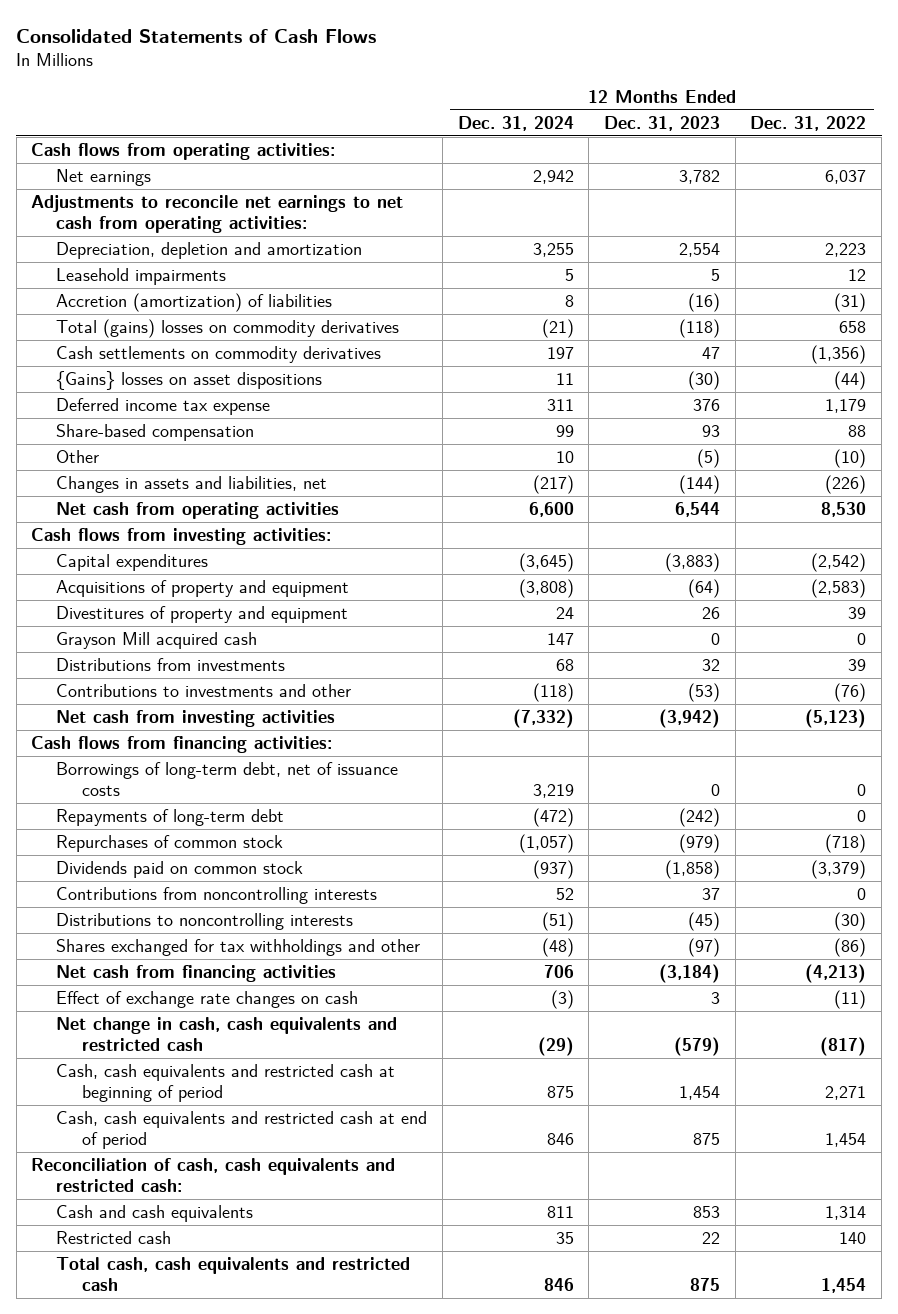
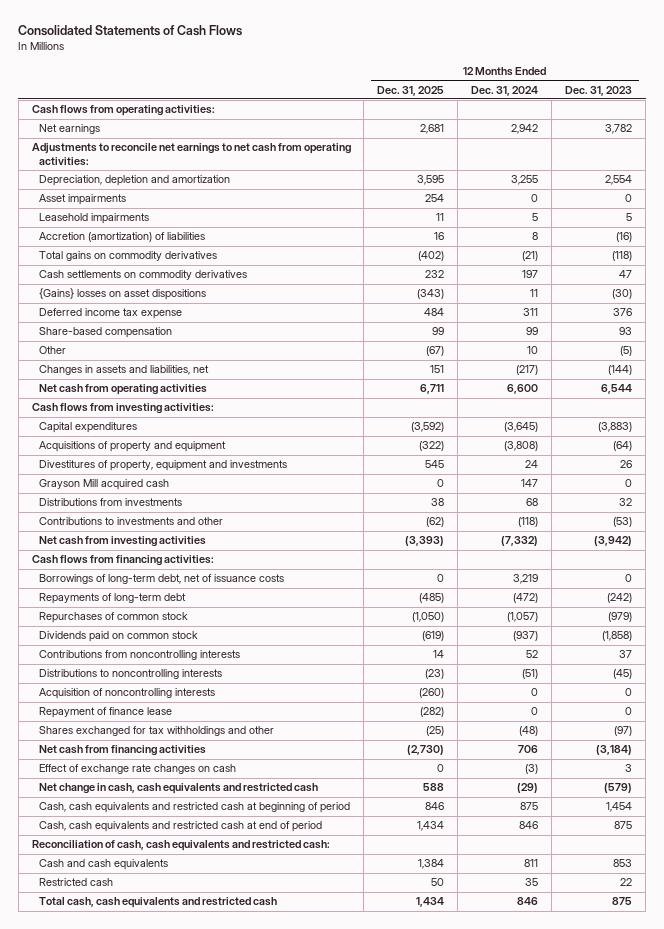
[750,115,867,131] Dec. 31, 2022 -> none
none -> [377,85,445,96] Dec. 31, 2025
none -> [39,194,127,206] Asset impairments
[56,318,400,338] Total (gains) losses on commodity derivatives -> [39,251,218,262] Total gains on commodity derivatives
[56,605,349,623] Divestitures of property and equipment -> [39,460,288,472] Divestitures of property, equipment and investments
none -> [39,688,216,700] Acquisition of noncontrolling interests
none -> [39,707,173,719] Repayment of finance lease

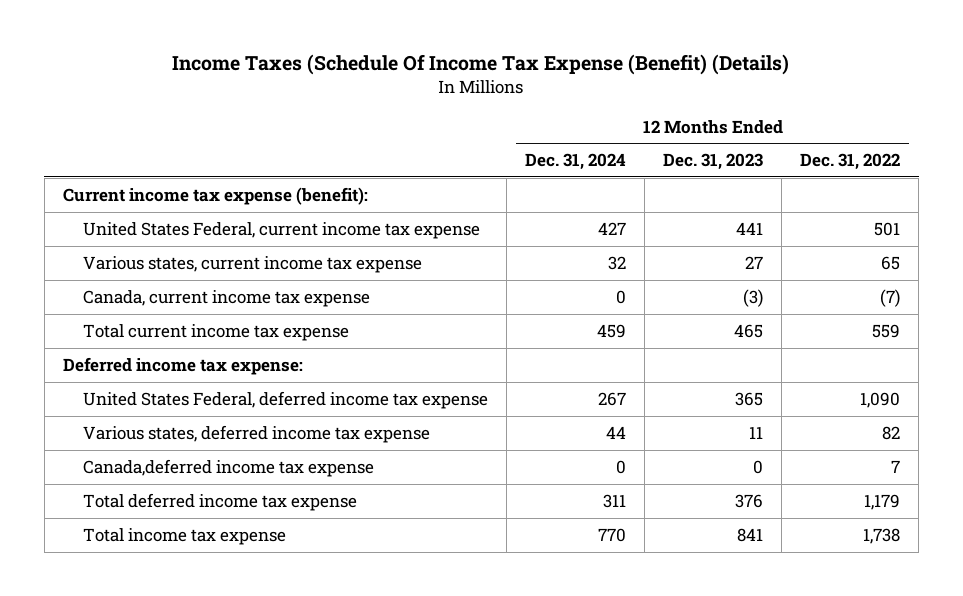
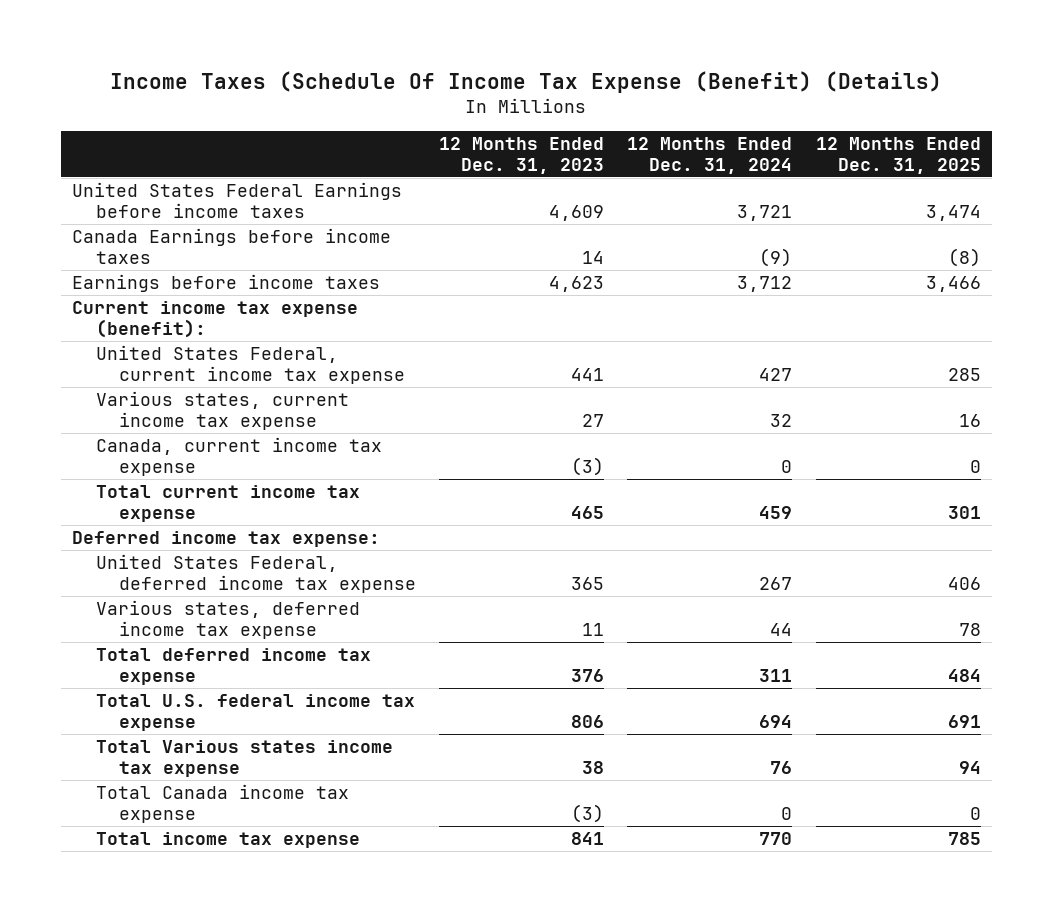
[800,153,901,171] Dec. 31, 2022 -> none
none -> [815,136,981,174] 12 Months Ended Dec. 31, 2025
none -> [72,182,403,218] United States Federal Earnings before income taxes
none -> [72,228,392,264] Canada Earnings before income taxes
none -> [72,274,381,293] Earnings before income taxes
[82,458,374,477] Canada,deferred income tax expense -> none
none -> [95,694,415,731] Total U.S. federal income tax expense
none -> [95,740,393,777] Total Various states income tax expense
none -> [95,784,349,823] Total Canada income tax expense

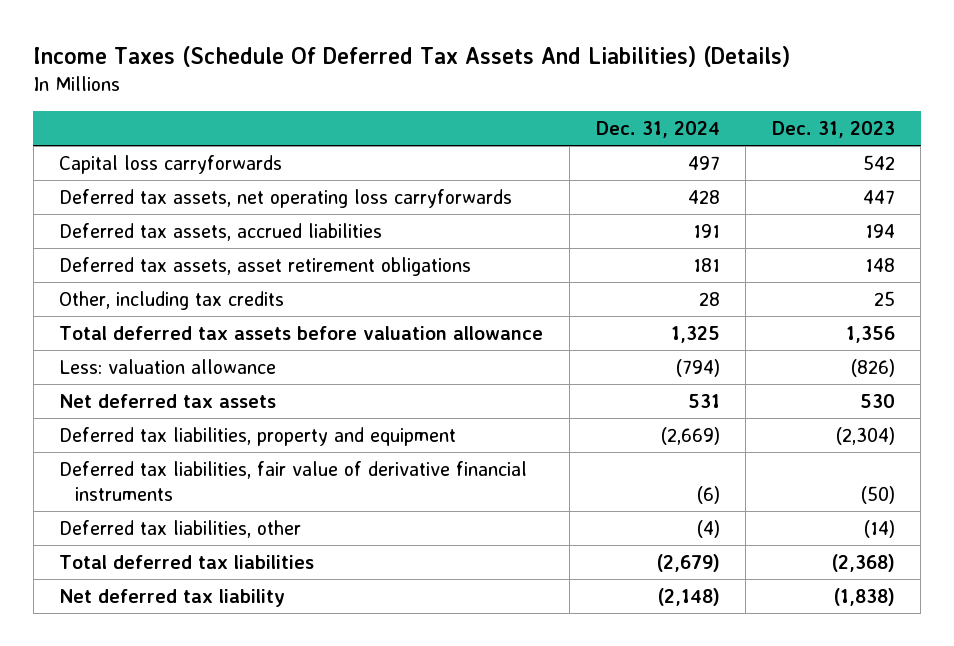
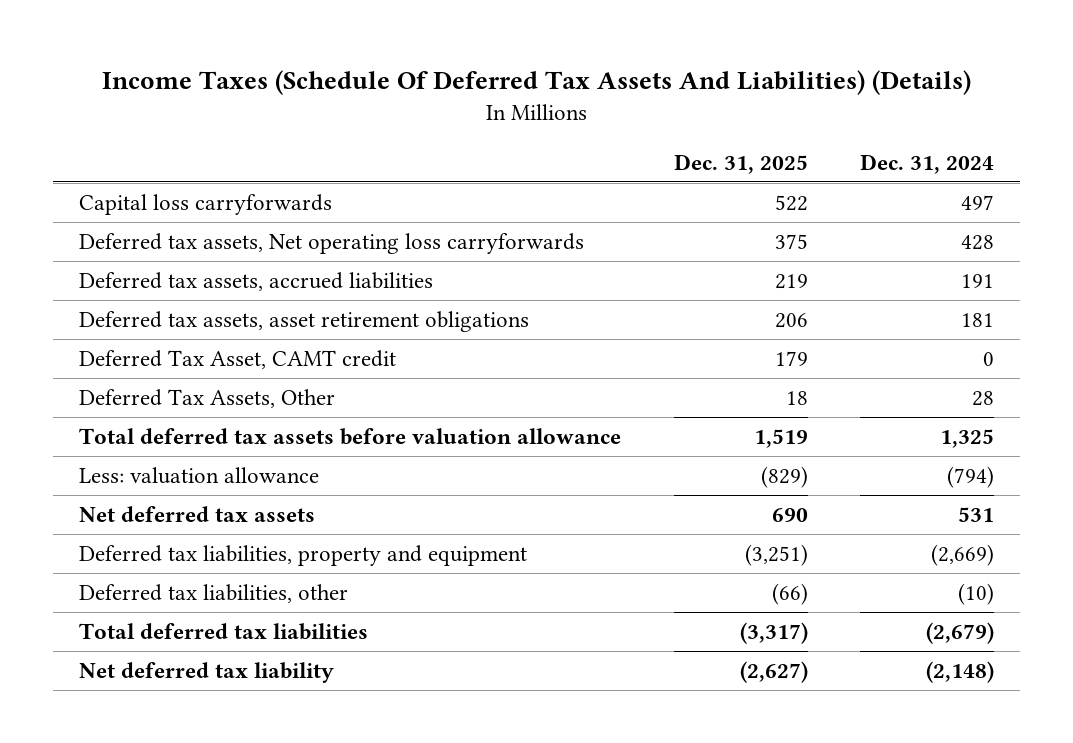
[771,120,895,138] Dec. 31, 2023 -> none
none -> [673,154,808,175] Dec. 31, 2025
[59,188,513,208] Deferred tax assets, net operating loss carryforwards -> [79,232,585,254] Deferred tax assets, Net operating loss carryforwards
none -> [79,349,397,369] Deferred Tax Asset, CAMT credit
[59,290,285,310] Other, including tax credits -> [79,388,336,408] Deferred Tax Assets, Other
[59,460,528,501] Deferred tax liabilities, fair value of derivative financial instruments -> none
[696,519,720,538] (4) -> [958,582,995,605] (10)

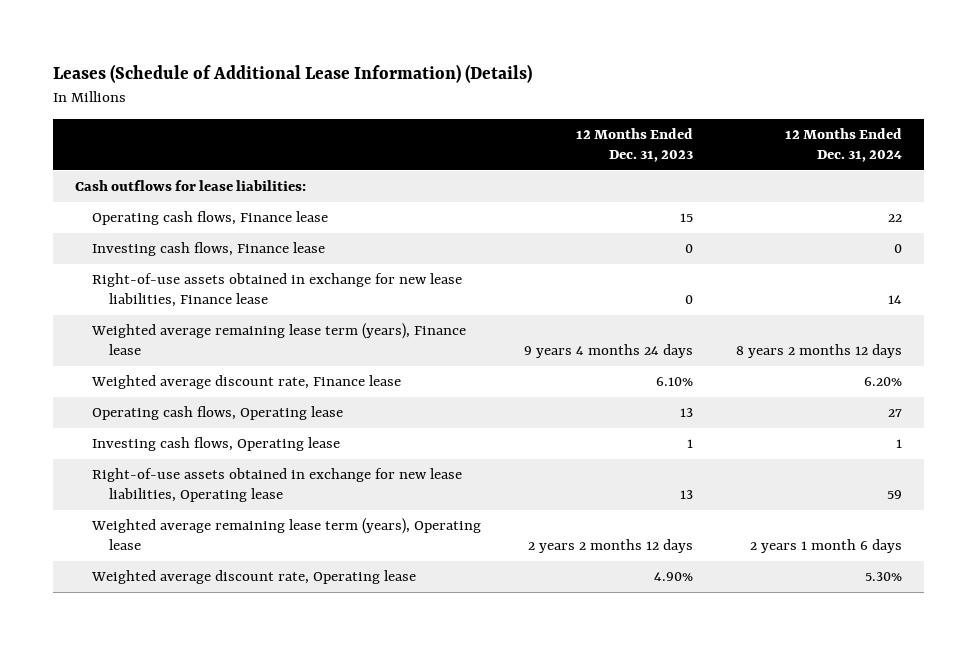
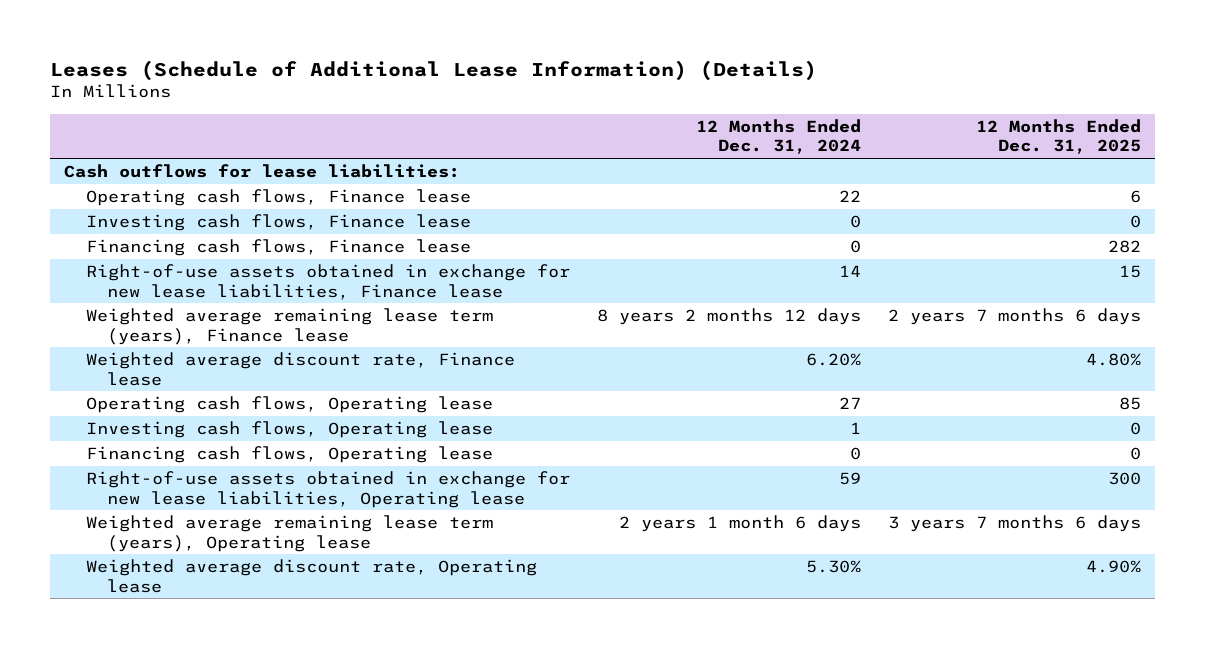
[575,127,693,163] 12 Months Ended Dec. 31, 2023 -> none
none -> [976,118,1142,155] 12 Months Ended Dec. 31, 2025
none -> [85,239,471,257] Financing cash flows, Finance lease
none -> [85,446,493,464] Financing cash flows, Operating lease

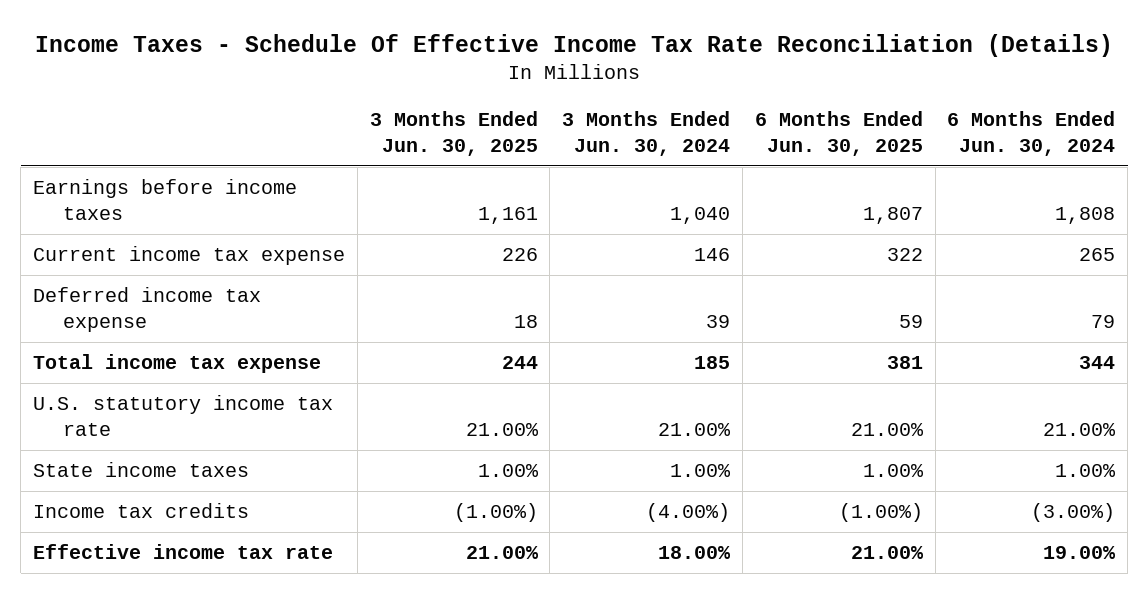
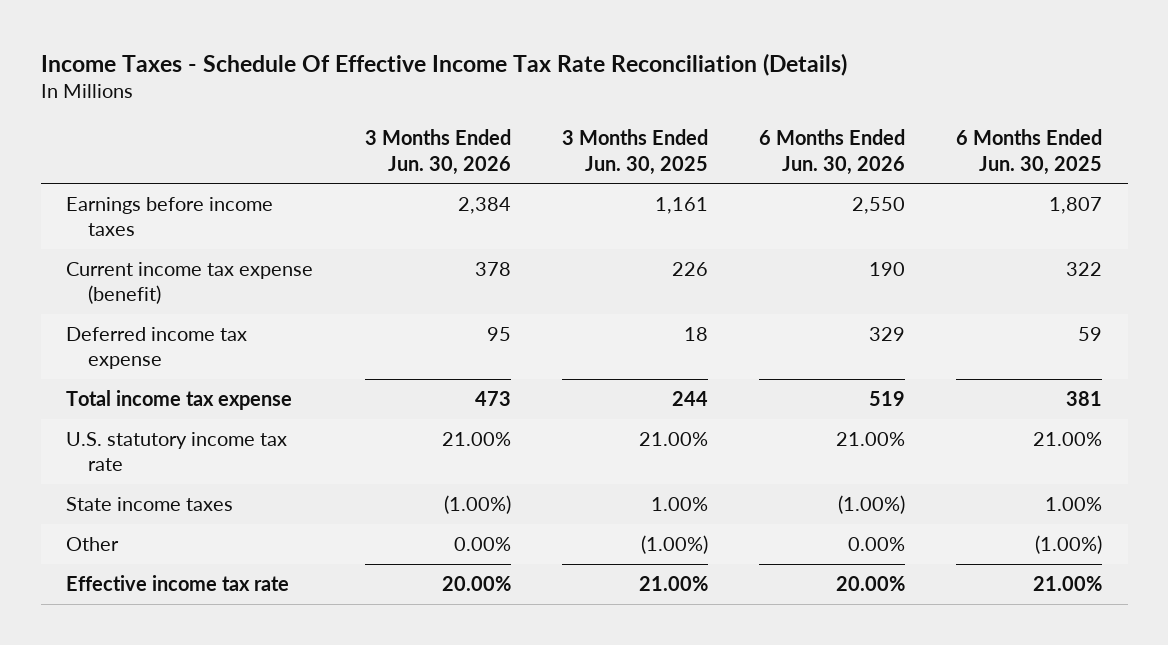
[562,110,731,156] 3 Months Ended Jun. 30, 2024 -> none
[947,110,1116,156] 6 Months Ended Jun. 30, 2024 -> none
none -> [364,129,511,175] 3 Months Ended Jun. 30, 2026
none -> [758,129,905,175] 6 Months Ended Jun. 30, 2026
[33,246,346,266] Current income tax expense -> [66,262,314,305] Current income tax expense (benefit)
[33,503,250,519] Income tax credits -> [66,537,120,552] Other

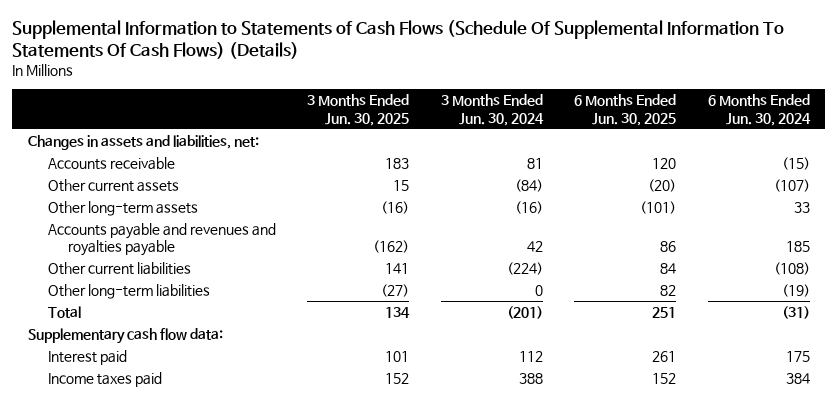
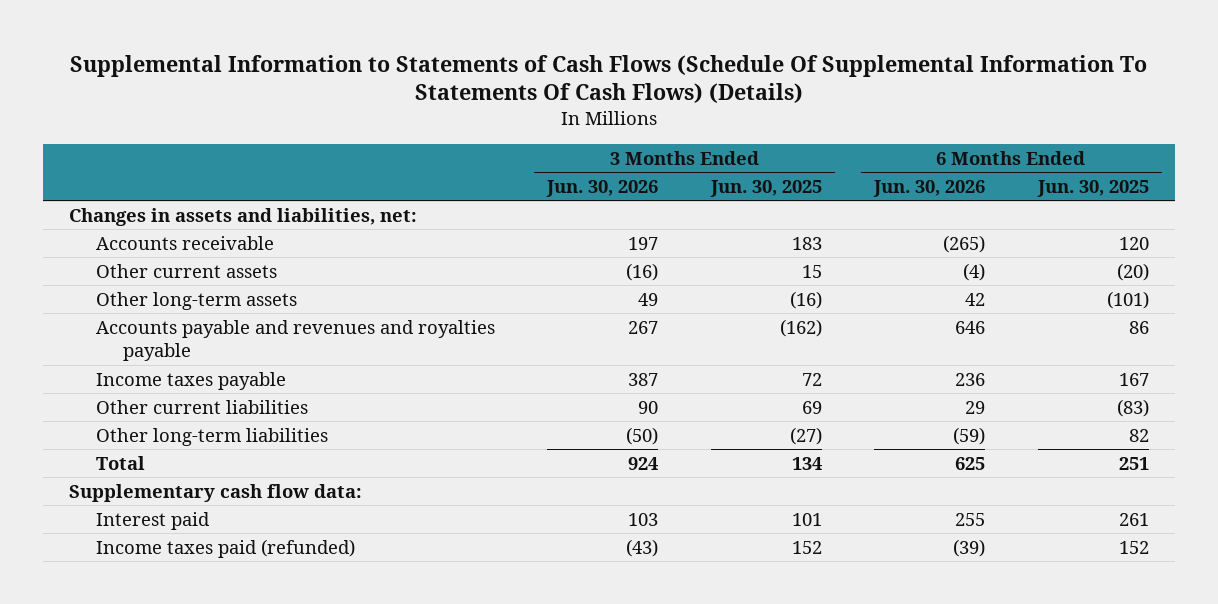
[440,94,544,126] 3 Months Ended Jun. 30, 2024 -> none
[707,94,811,126] 6 Months Ended Jun. 30, 2024 -> none
none -> [546,179,659,197] Jun. 30, 2026
none -> [873,179,986,197] Jun. 30, 2026
none -> [95,371,286,390] Income taxes payable
[385,262,410,274] 141 -> [801,400,822,414] 69
[660,262,677,274] 84 -> [1116,398,1149,417] (83)
[47,371,162,387] Income taxes paid -> [95,538,355,558] Income taxes paid (refunded)

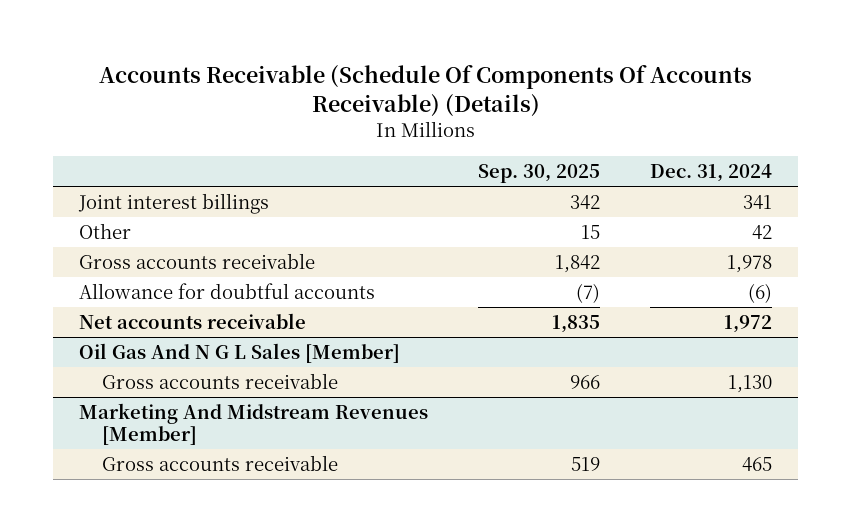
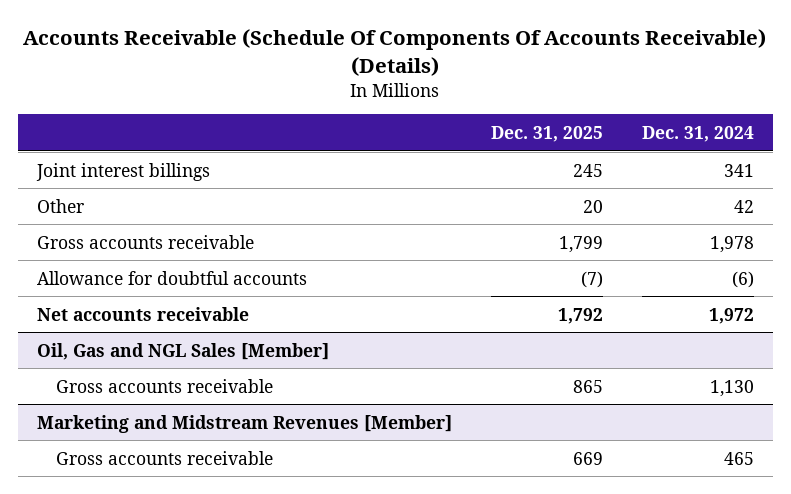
[478,163,601,183] Sep. 30, 2025 -> none
none -> [490,125,603,142] Dec. 31, 2025
[78,343,400,364] Oil Gas And N G L Sales [Member] -> [37,342,330,360] Oil, Gas and NGL Sales [Member]
[78,403,428,445] Marketing And Midstream Revenues [Member] -> [37,414,453,433] Marketing and Midstream Revenues [Member]

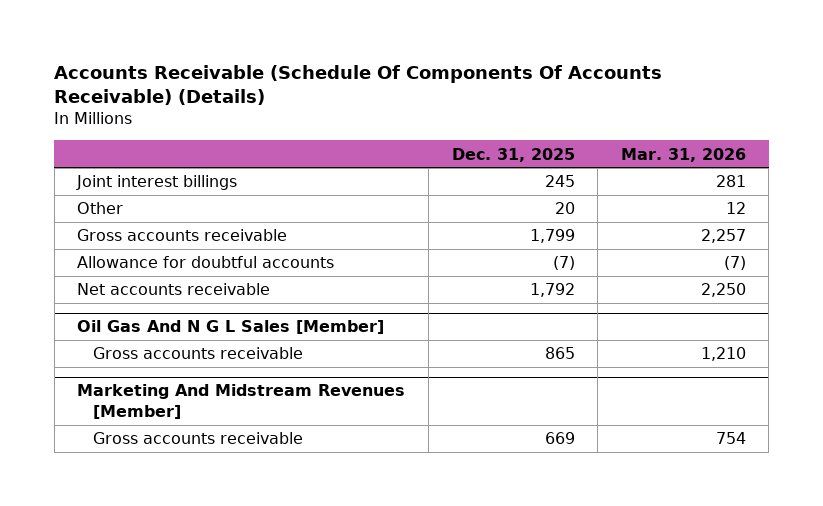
[641,125,754,142] Dec. 31, 2024 -> none
none -> [620,147,746,162] Mar. 31, 2026
[37,342,330,360] Oil, Gas and NGL Sales [Member] -> [77,320,385,335] Oil Gas And N G L Sales [Member]
[37,414,453,433] Marketing and Midstream Revenues [Member] -> [77,384,406,419] Marketing And Midstream Revenues [Member]

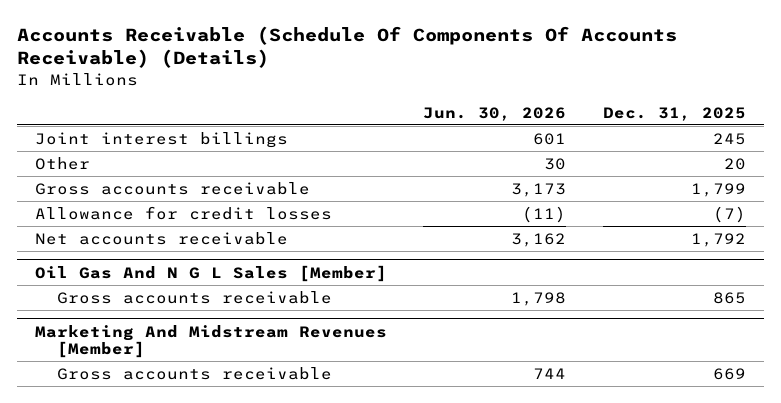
[620,147,746,162] Mar. 31, 2026 -> none
none -> [423,106,567,121] Jun. 30, 2026
[77,256,335,269] Allowance for doubtful accounts -> [35,205,333,220] Allowance for credit losses

